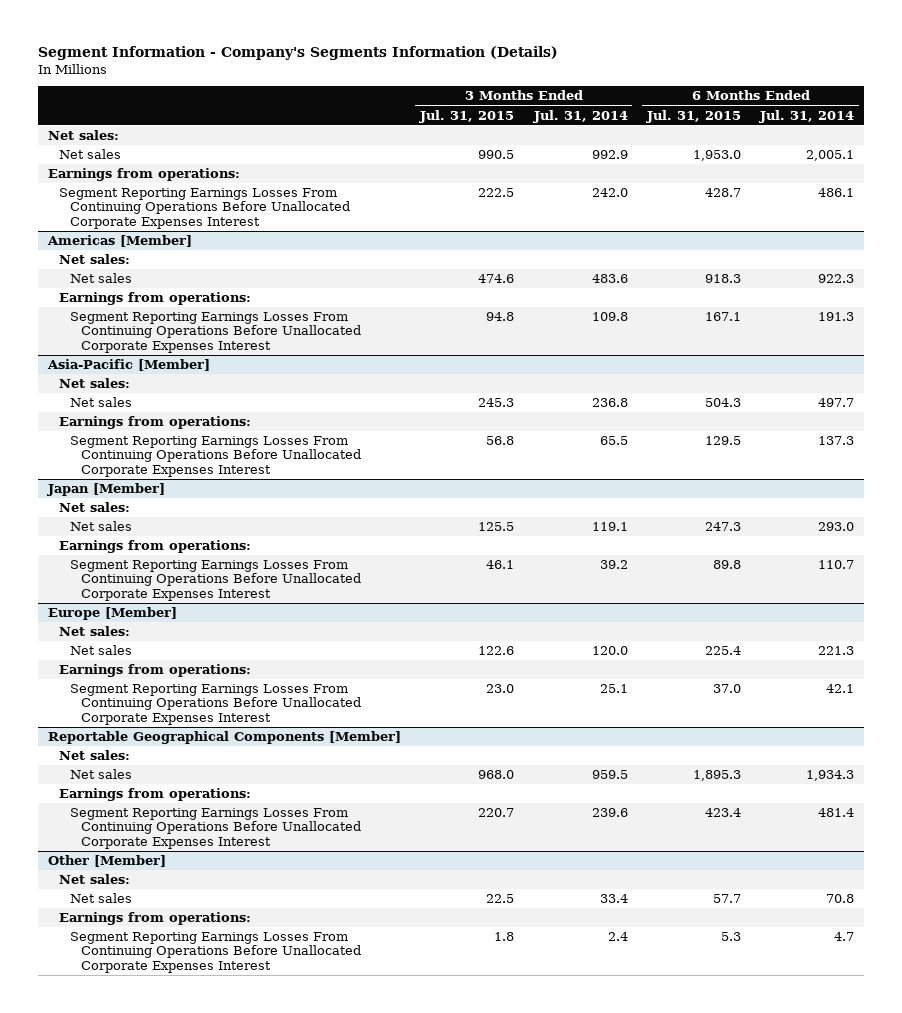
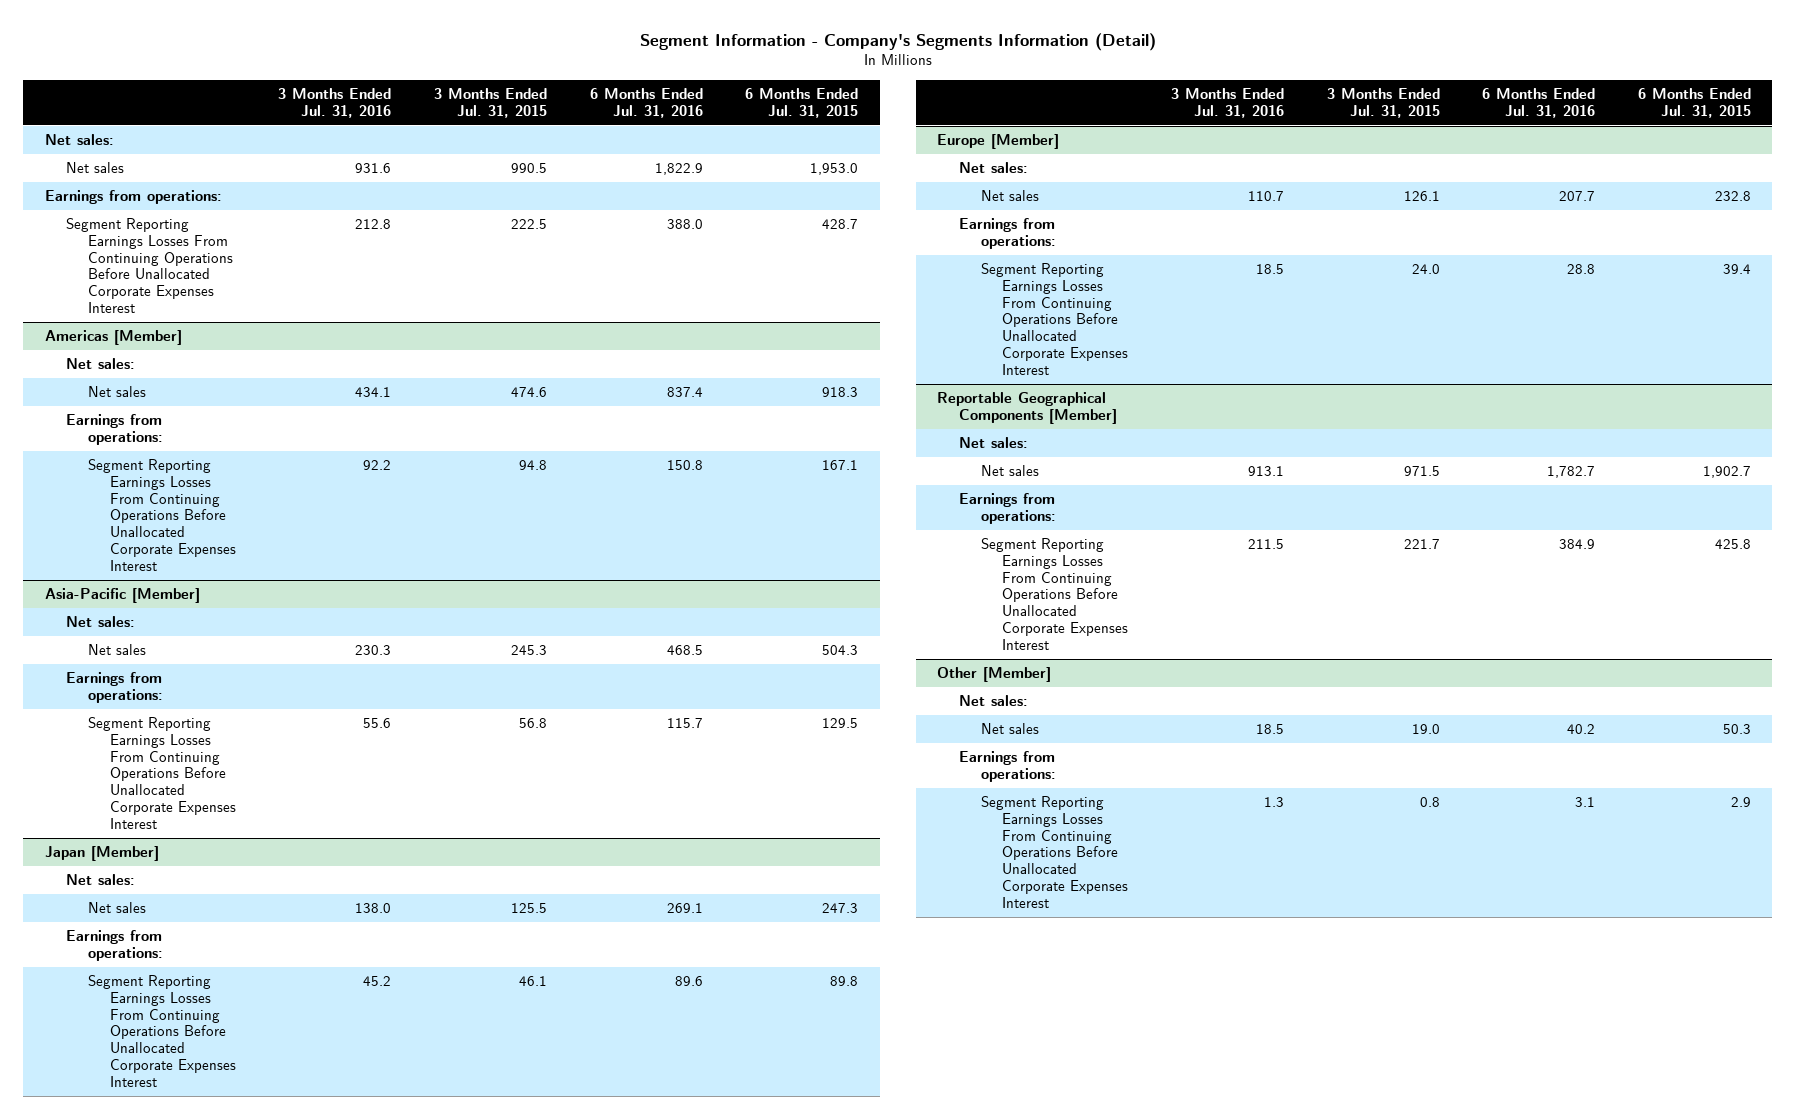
[38,46,559,61] Segment Information - Company's Segments Information (Details) -> [639,32,1156,51] Segment Information - Company's Segments Information (Detail)
[532,109,628,123] Jul. 31, 2014 -> none
[759,109,855,123] Jul. 31, 2014 -> none
none -> [278,87,392,118] 3 Months Ended Jul. 31, 2016
none -> [589,87,703,118] 6 Months Ended Jul. 31, 2016
[478,646,515,656] 122.6 -> [1403,191,1440,202] 126.1
[704,646,741,656] 225.4 -> [1714,191,1751,202] 232.8
[486,684,515,694] 23.0 -> [1411,264,1440,275] 24.0
[712,684,741,694] 37.0 -> [1722,264,1751,275] 39.4
[478,770,515,780] 968.0 -> [1403,466,1440,477] 971.5
[692,770,741,782] 1,895.3 -> [1702,466,1751,479] 1,902.7
[478,808,515,818] 220.7 -> [1403,539,1440,550] 221.7
[704,808,741,818] 423.4 -> [1714,539,1751,550] 425.8
[486,894,515,904] 22.5 -> [1411,724,1440,735] 19.0
[712,894,741,904] 57.7 -> [1722,724,1751,735] 50.3
[494,932,515,942] 1.8 -> [1419,797,1440,808] 0.8
[720,932,741,942] 5.3 -> [1730,797,1751,808] 2.9

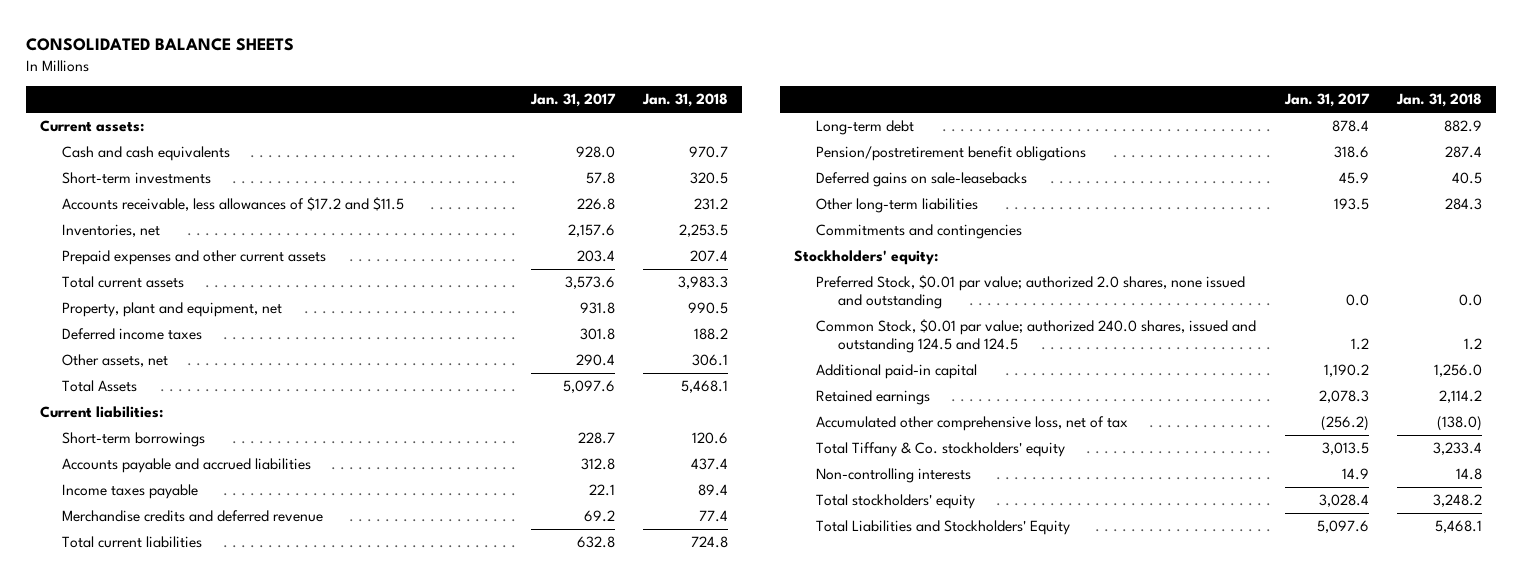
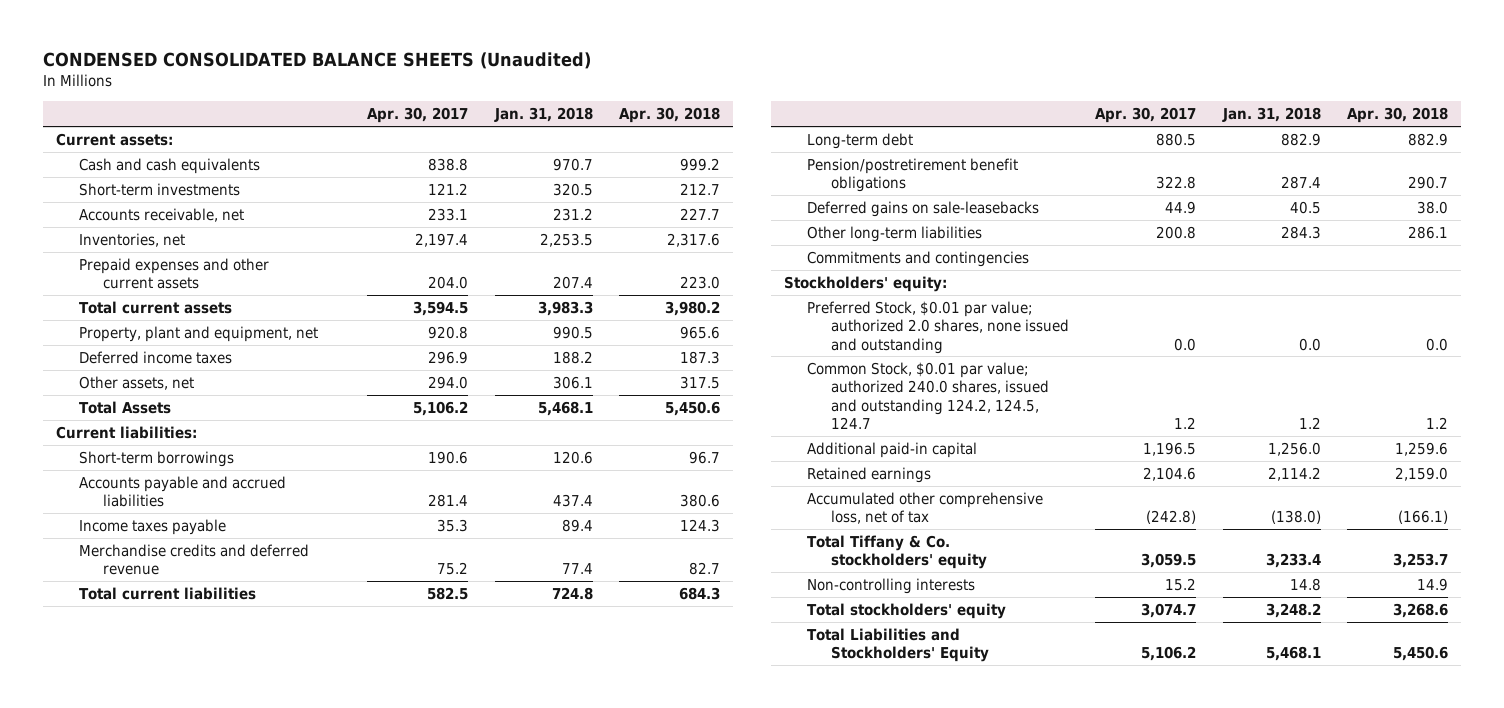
[26,38,295,52] CONSOLIDATED BALANCE SHEETS -> [42,52,591,70] CONDENSED CONSOLIDATED BALANCE SHEETS (Unaudited)
[529,93,616,108] Jan. 31, 2017 -> none
none -> [367,107,469,124] Apr. 30, 2017
none -> [618,107,720,124] Apr. 30, 2018
[62,197,405,212] Accounts receivable, less allowances of $17.2 and $11.5 -> [79,207,245,222] Accounts receivable, net
[816,319,1257,353] Common Stock, $0.01 par value; authorized 240.0 shares, issued and outstanding 124.5 and 124.5 -> [807,361,1049,430] Common Stock, $0.01 par value; authorized 240.0 shares, issued and outstanding 124.2, 124.5, 124.7

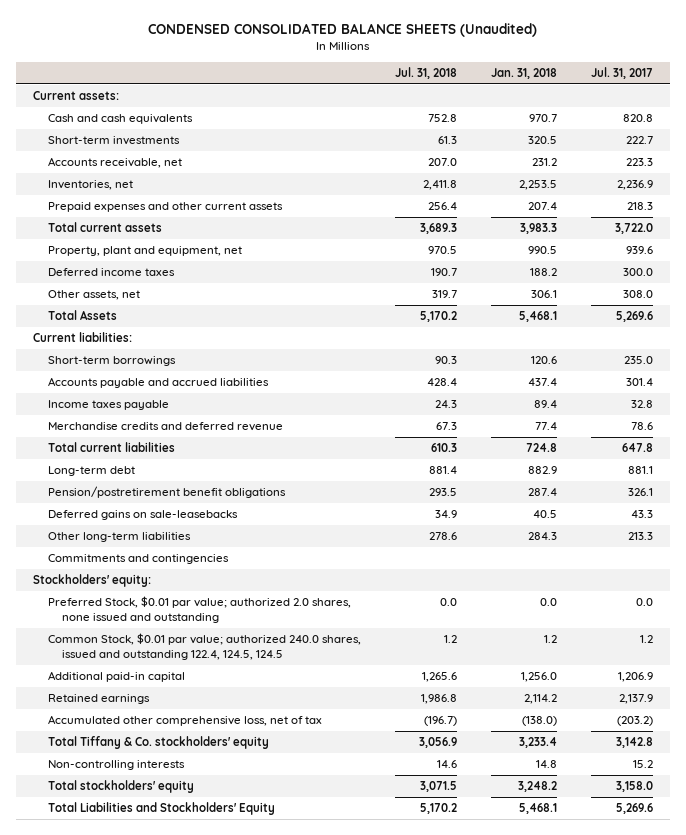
[367,107,469,124] Apr. 30, 2017 -> none
[618,107,720,124] Apr. 30, 2018 -> none
none -> [394,66,457,79] Jul. 31, 2018
none -> [590,66,653,79] Jul. 31, 2017
[807,361,1049,430] Common Stock, $0.01 par value; authorized 240.0 shares, issued and outstanding 124.2, 124.5, 124.7 -> [47,633,361,660] Common Stock, $0.01 par value; authorized 240.0 shares, issued and outstanding 122.4, 124.5, 124.5

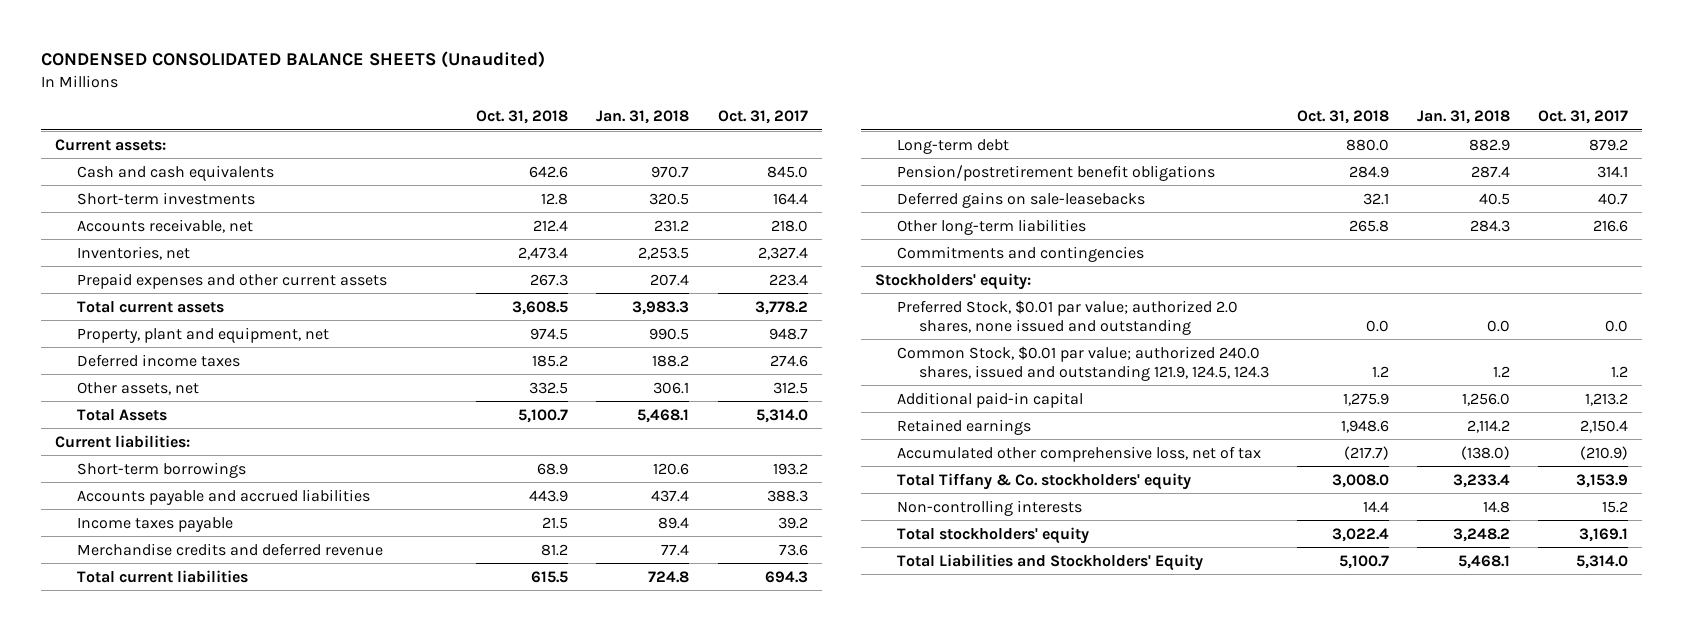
[394,66,457,79] Jul. 31, 2018 -> none
[590,66,653,79] Jul. 31, 2017 -> none
none -> [476,110,569,125] Oct. 31, 2018
none -> [717,110,808,125] Oct. 31, 2017
[47,633,361,660] Common Stock, $0.01 par value; authorized 240.0 shares, issued and outstanding 122.4, 124.5, 124.5 -> [896,345,1269,381] Common Stock, $0.01 par value; authorized 240.0 shares, issued and outstanding 121.9, 124.5, 124.3

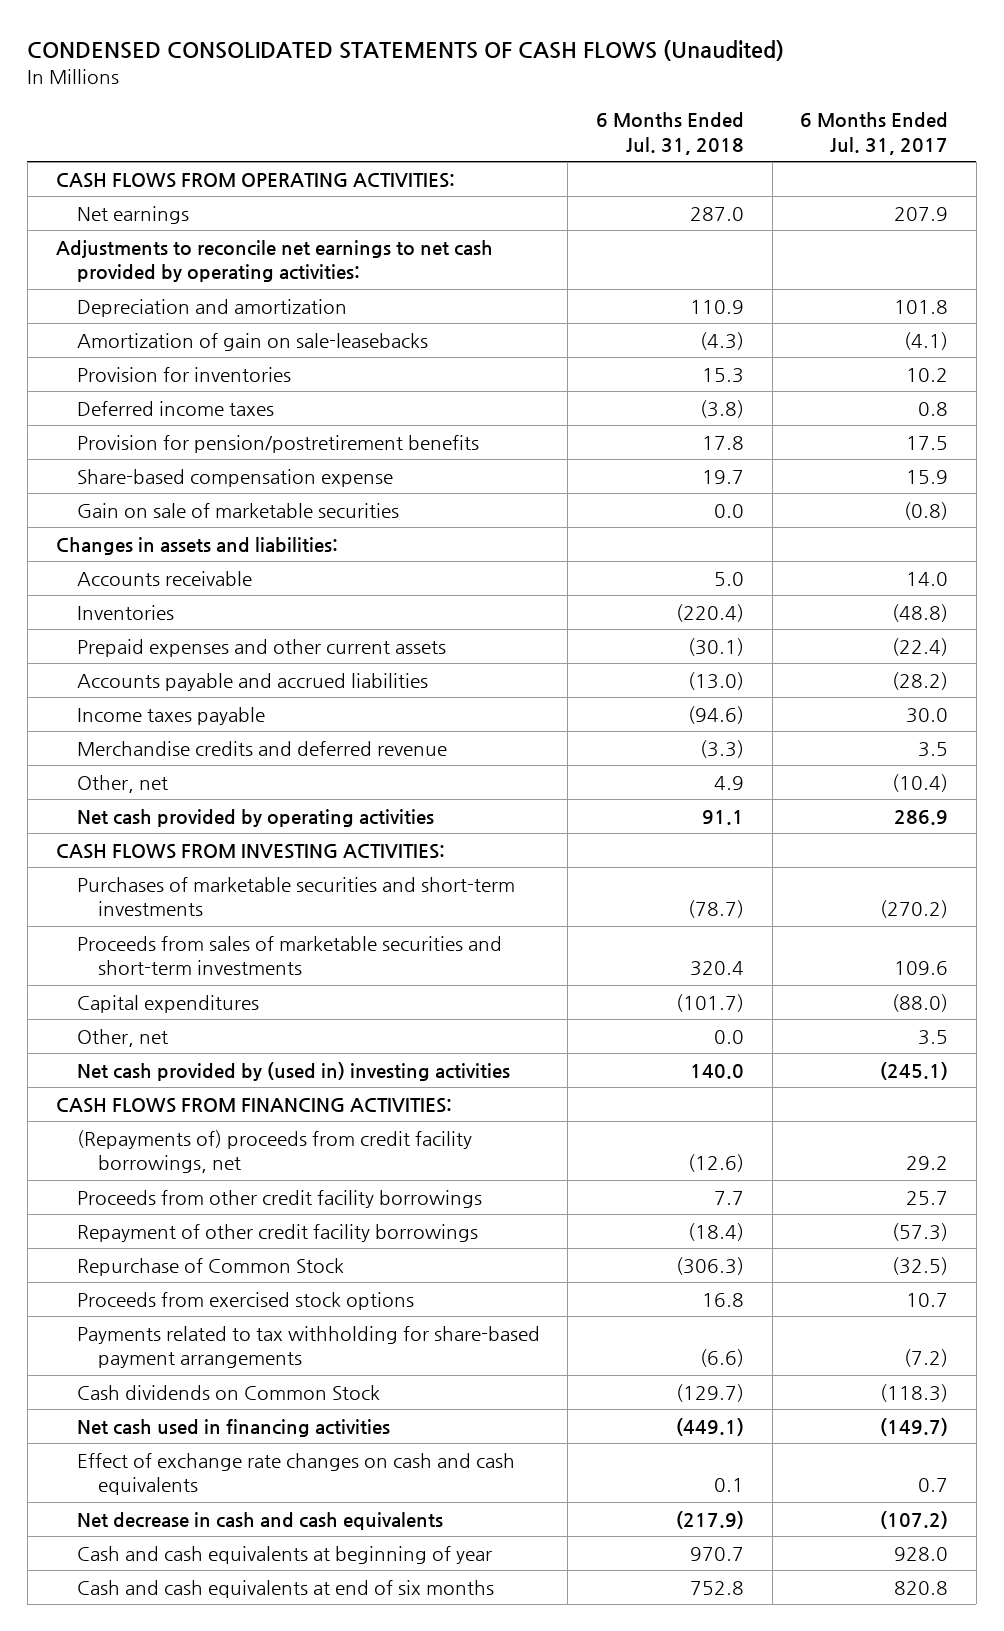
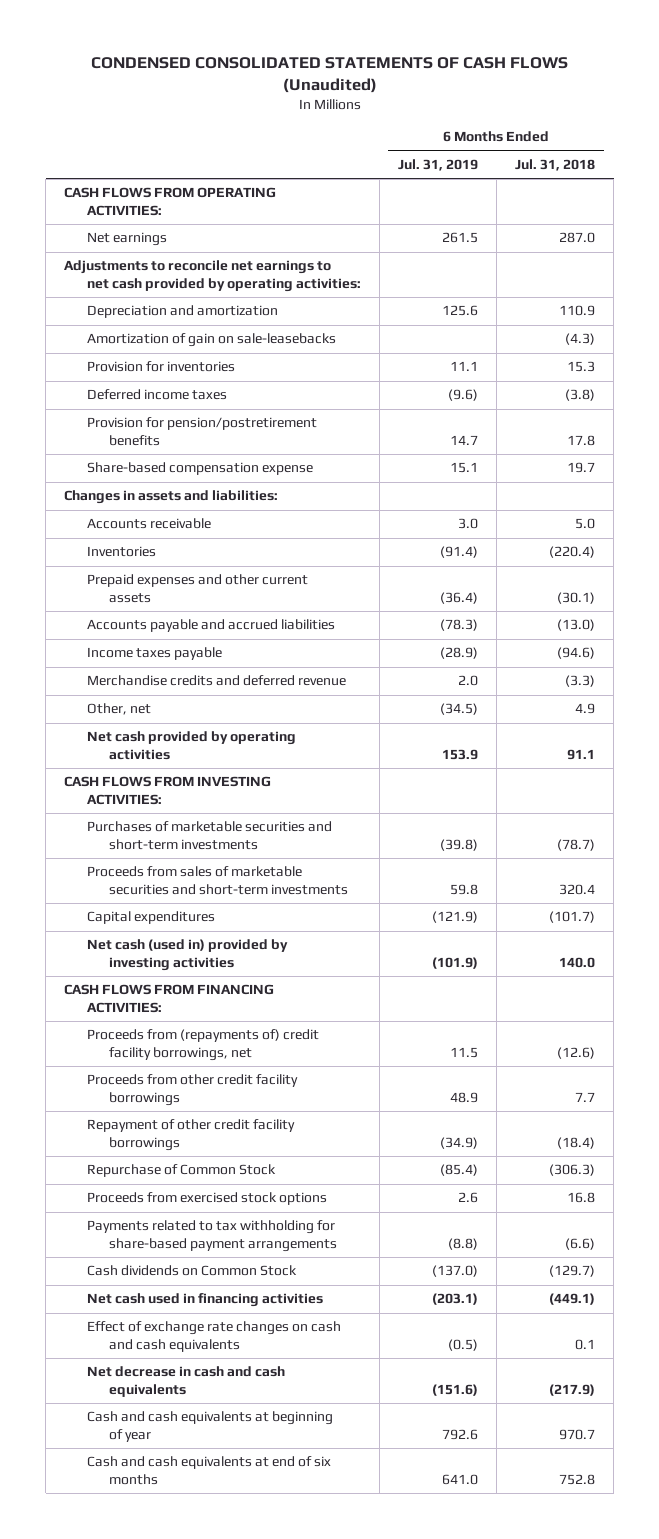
[800,112,949,155] 6 Months Ended Jul. 31, 2017 -> none
none -> [397,159,478,172] Jul. 31, 2019
[76,502,399,518] Gain on sale of marketable securities -> none
[76,1028,168,1047] Other, net -> none
[76,1061,510,1081] Net cash provided by (used in) investing activities -> [86,939,288,971] Net cash (used in) provided by investing activities
[76,1129,472,1174] (Repayments of) proceeds from credit facility borrowings, net -> [86,1029,319,1061] Proceeds from (repayments of) credit facility borrowings, net

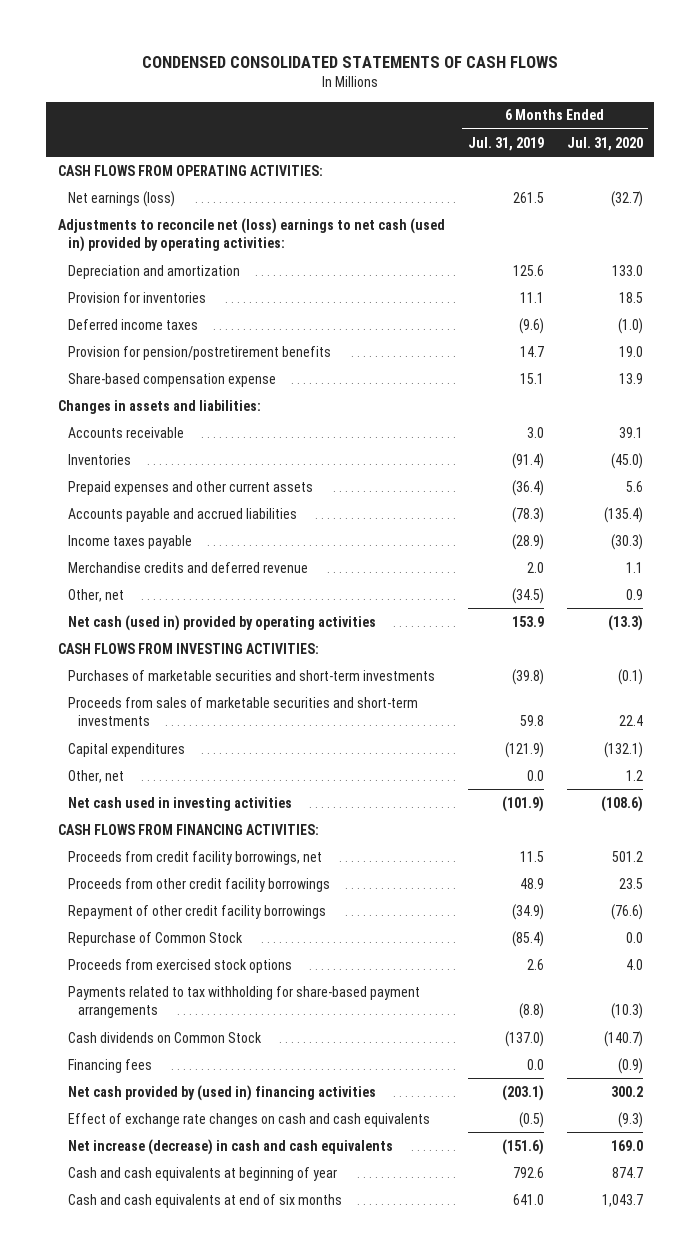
[90,56,568,93] CONDENSED CONSOLIDATED STATEMENTS OF CASH FLOWS (Unaudited) -> [142,56,559,69] CONDENSED CONSOLIDATED STATEMENTS OF CASH FLOWS
[515,159,596,172] Jul. 31, 2018 -> none
none -> [566,136,643,151] Jul. 31, 2020
[86,232,167,247] Net earnings -> [68,190,176,207] Net earnings (loss)
[64,260,361,292] Adjustments to reconcile net earnings to net cash provided by operating activities: -> [57,217,445,252] Adjustments to reconcile net (loss) earnings to net cash (used in) provided by operating activities:
[86,333,336,348] Amortization of gain on sale-leasebacks -> none
[86,731,296,760] Net cash provided by operating activities -> [68,614,377,631] Net cash (used in) provided by operating activities
none -> [68,769,125,783] Other, net
[86,939,288,971] Net cash (used in) provided by investing activities -> [68,796,293,811] Net cash used in investing activities
[86,1029,319,1061] Proceeds from (repayments of) credit facility borrowings, net -> [68,850,323,865] Proceeds from credit facility borrowings, net
none -> [68,1058,153,1073] Financing fees
[86,1293,323,1308] Net cash used in financing activities -> [68,1084,377,1101] Net cash provided by (used in) financing activities
[86,1366,285,1397] Net decrease in cash and cash equivalents -> [68,1138,394,1155] Net increase (decrease) in cash and cash equivalents

